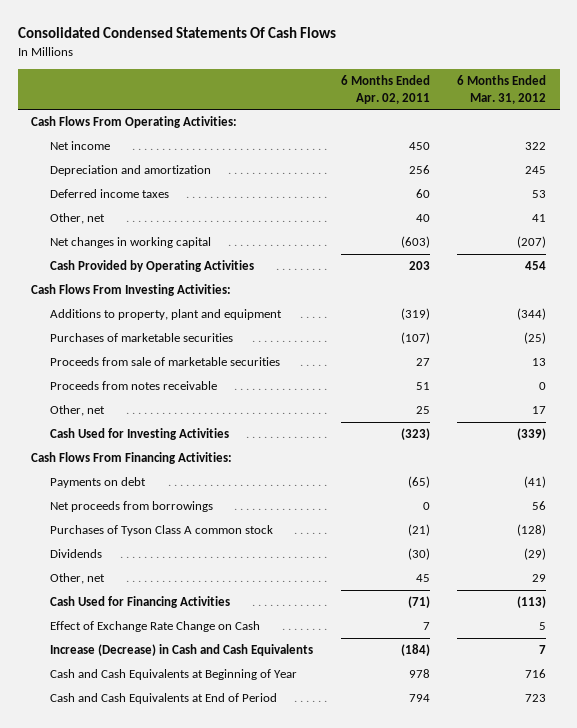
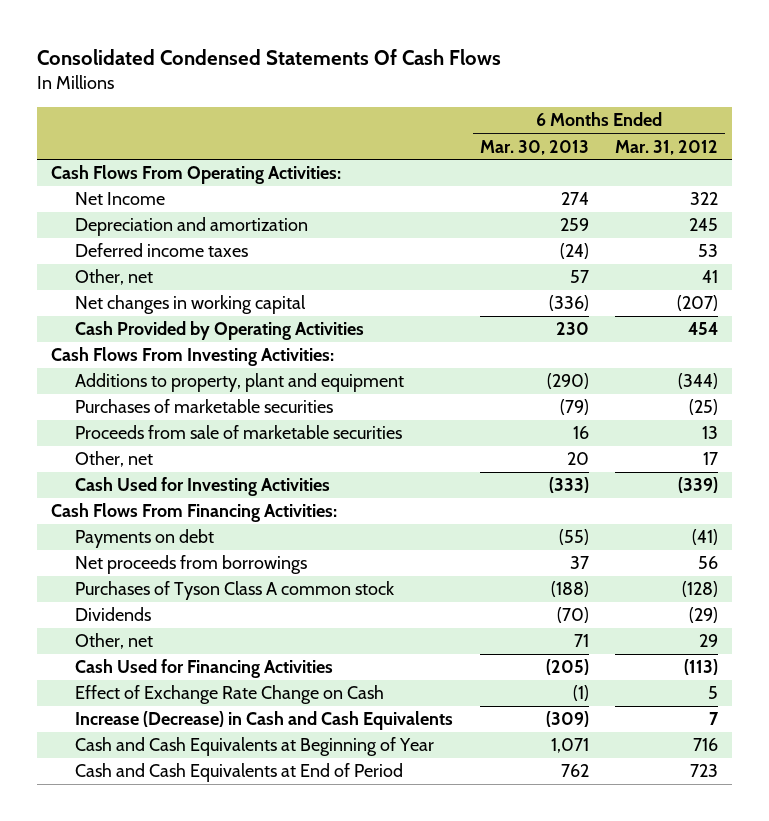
[340,75,430,104] 6 Months Ended Apr. 02, 2011 -> none
none -> [479,139,589,155] Mar. 30, 2013
[50,141,111,151] Net income -> [75,192,166,206] Net Income
[50,381,218,391] Proceeds from notes receivable -> none

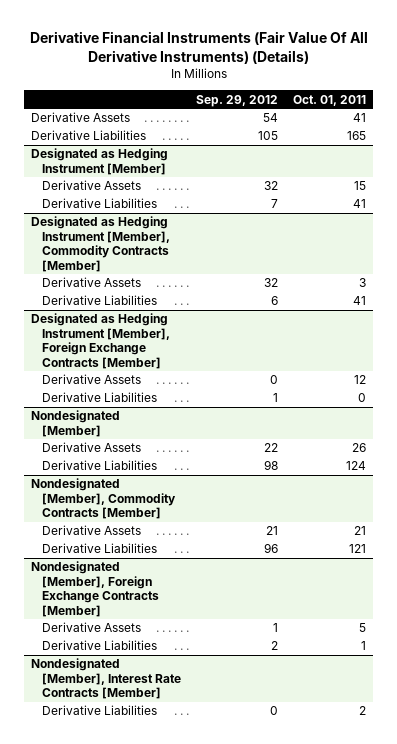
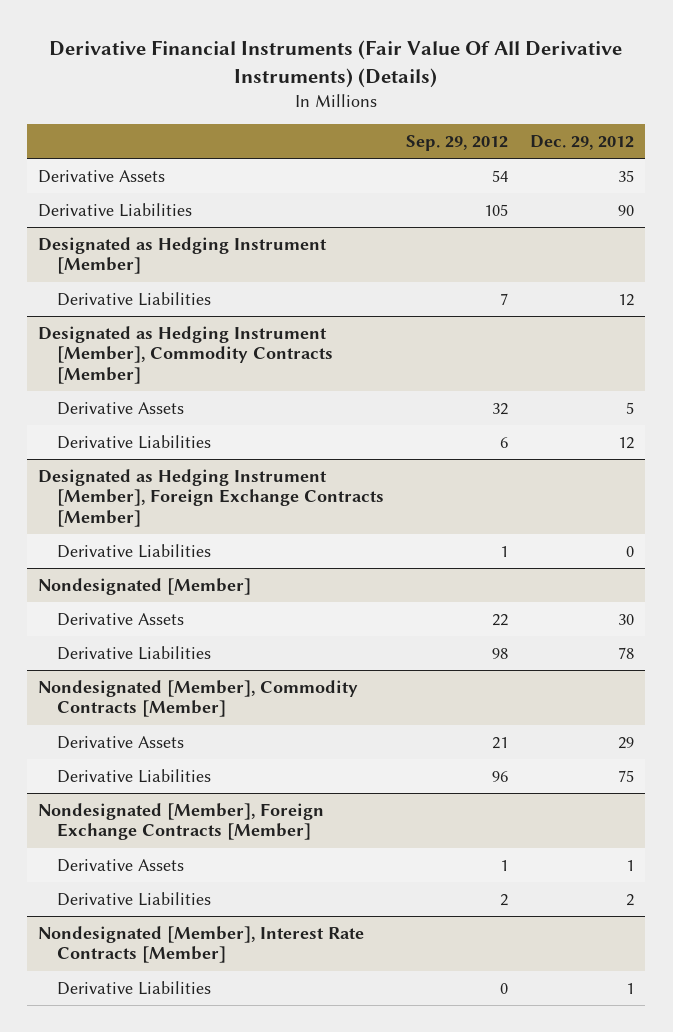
[292,94,366,106] Oct. 01, 2011 -> none
none -> [530,135,635,151] Dec. 29, 2012
[42,180,142,191] Derivative Assets -> none
[42,374,142,385] Derivative Assets -> none

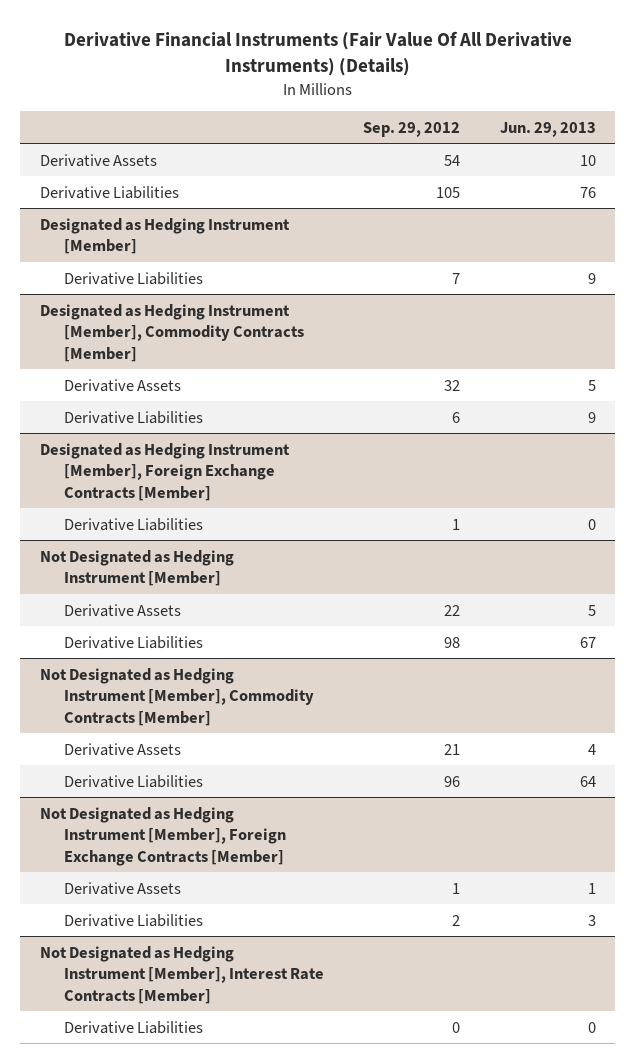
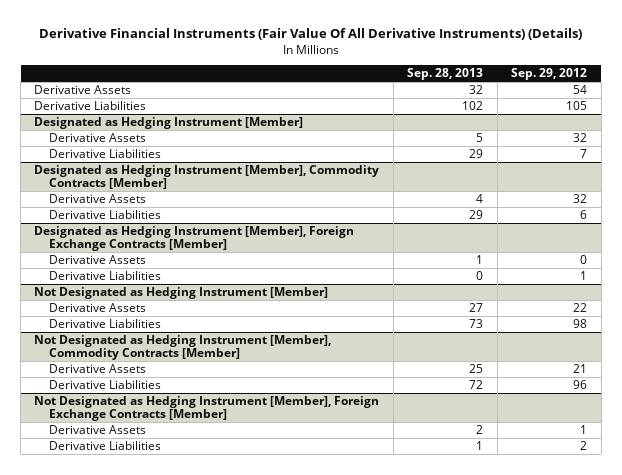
[499,121,596,137] Jun. 29, 2013 -> none
none -> [407,68,484,81] Sep. 28, 2013
none -> [48,133,146,143] Derivative Assets
none -> [48,255,146,265] Derivative Assets
[40,945,324,1004] Not Designated as Hedging Instrument [Member], Interest Rate Contracts [Member] -> none
[63,1020,203,1034] Derivative Liabilities -> none

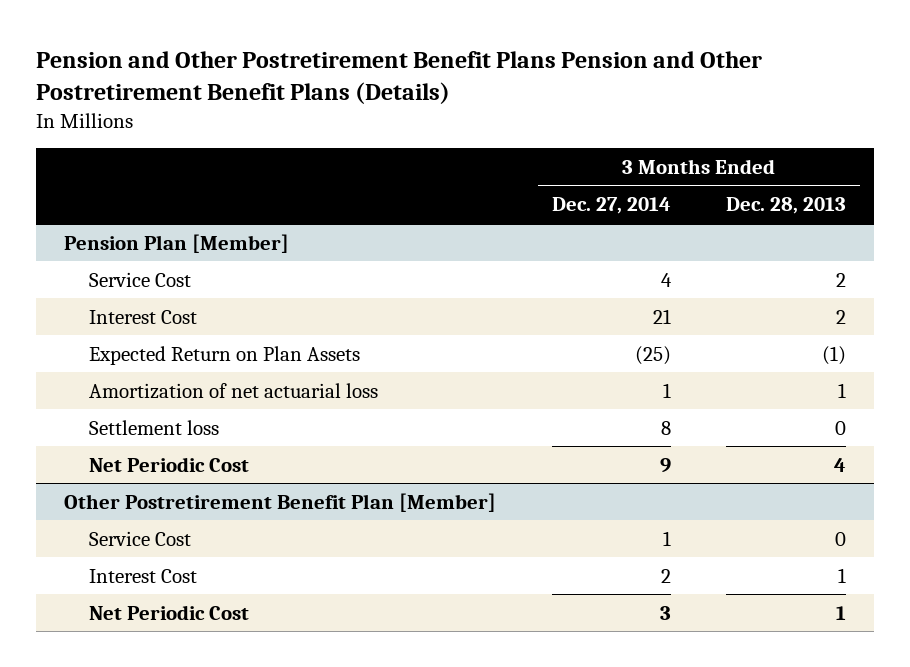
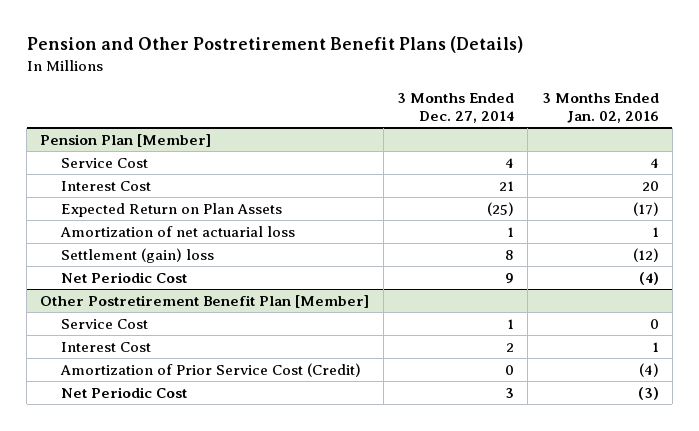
[35,50,762,104] Pension and Other Postretirement Benefit Plans Pension and Other Postretirement Benefit Plans (Details) -> [26,36,523,54] Pension and Other Postretirement Benefit Plans (Details)
[726,197,847,215] Dec. 28, 2013 -> none
none -> [541,92,659,124] 3 Months Ended Jan. 02, 2016
[89,419,220,435] Settlement loss -> [61,247,215,263] Settlement (gain) loss
none -> [60,362,362,377] Amortization of Prior Service Cost (Credit)

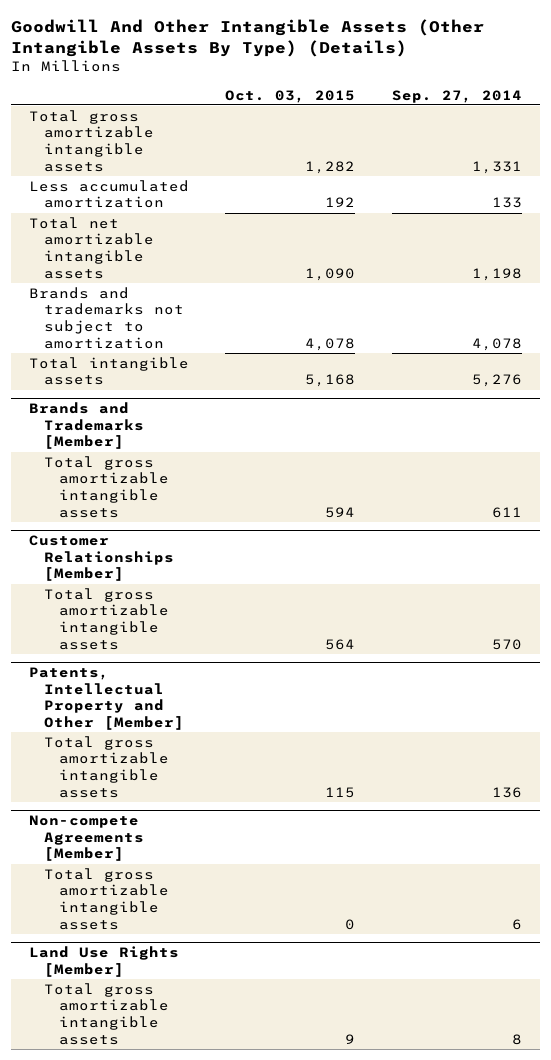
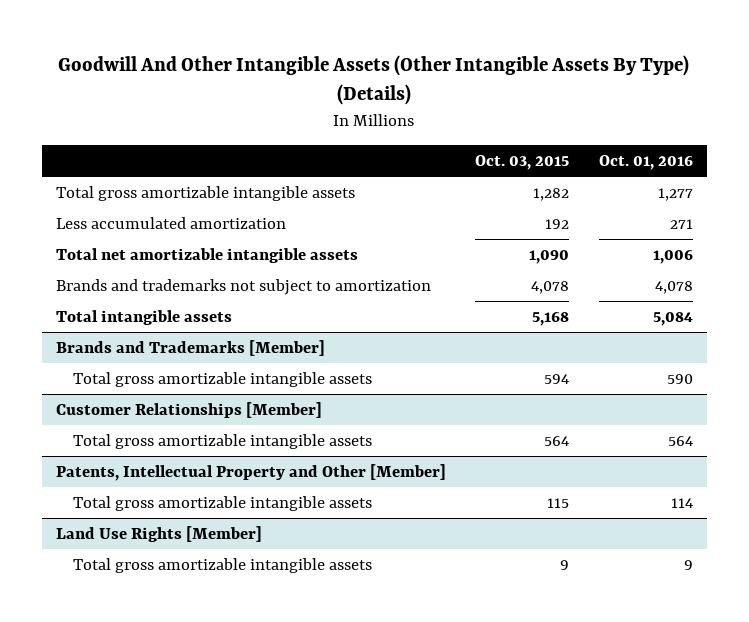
[391,89,522,103] Sep. 27, 2014 -> none
none -> [598,154,693,170] Oct. 01, 2016
[29,815,145,862] Non-compete Agreements [Member] -> none
[44,867,170,930] Total gross amortizable intangible assets -> none

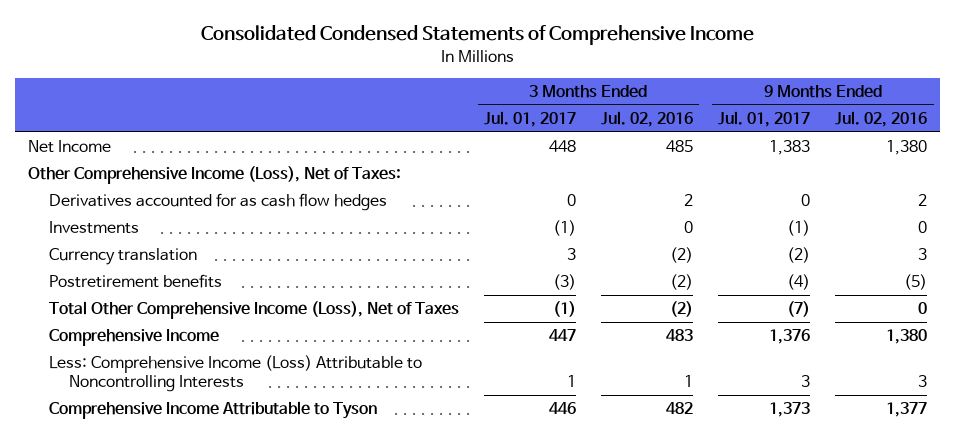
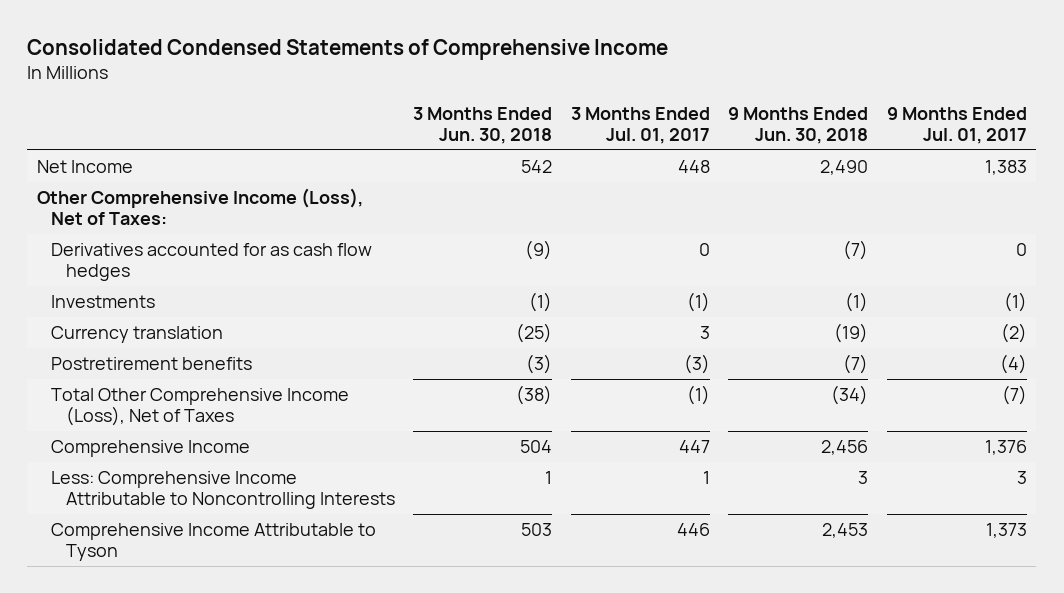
[600,111,693,128] Jul. 02, 2016 -> none
[835,111,928,128] Jul. 02, 2016 -> none
none -> [413,106,553,144] 3 Months Ended Jun. 30, 2018
none -> [728,106,869,144] 9 Months Ended Jun. 30, 2018
[48,355,422,393] Less: Comprehensive Income (Loss) Attributable to Noncontrolling Interests -> [51,471,395,510] Less: Comprehensive Income Attributable to Noncontrolling Interests

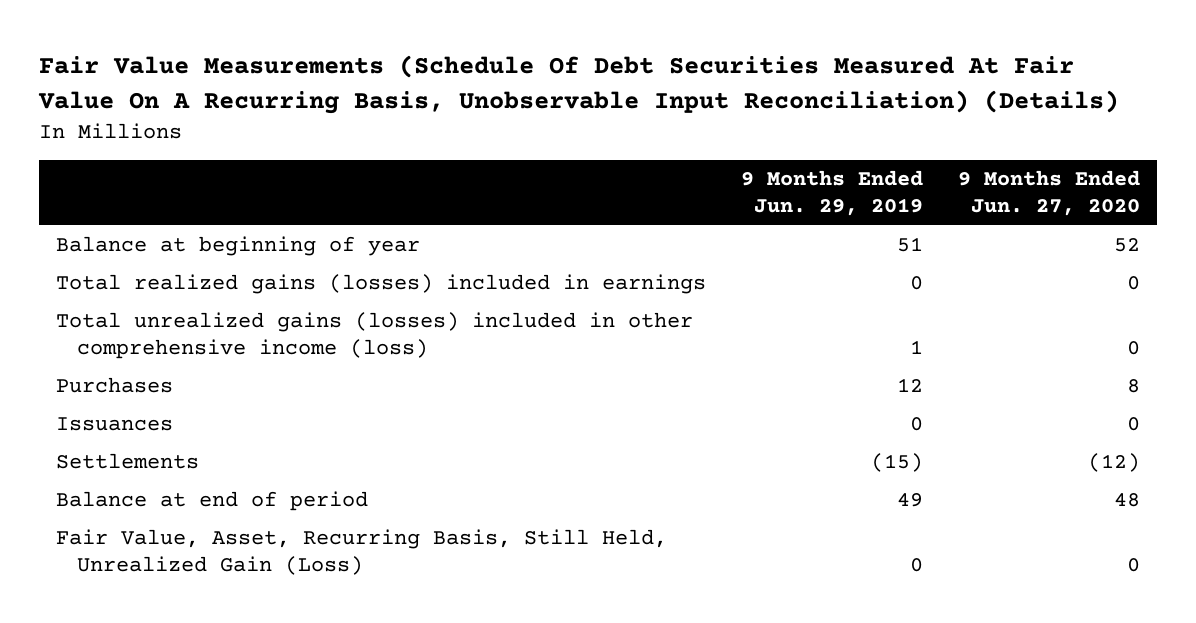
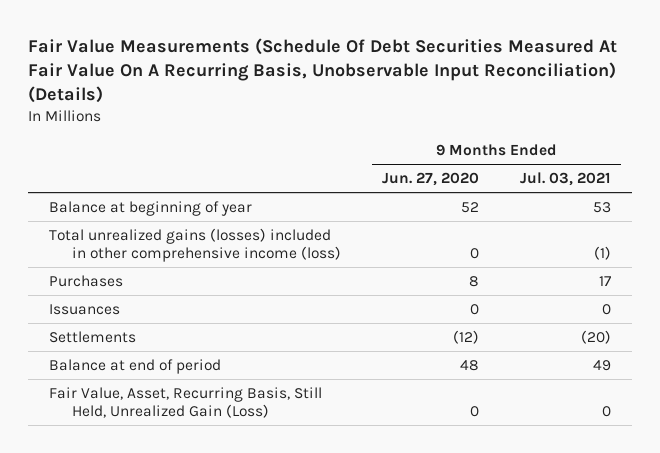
[740,170,923,217] 9 Months Ended Jun. 29, 2019 -> none
none -> [520,172,612,187] Jul. 03, 2021
[56,274,707,295] Total realized gains (losses) included in earnings -> none

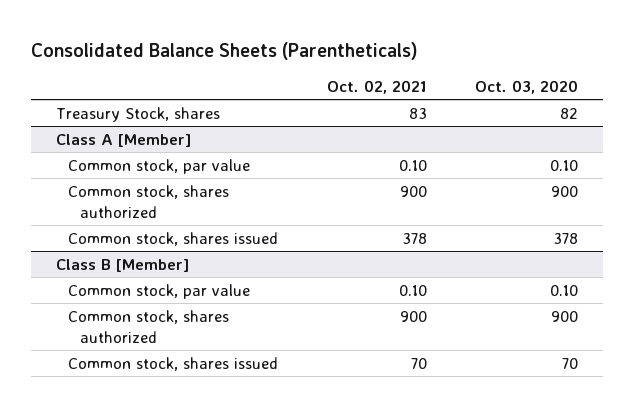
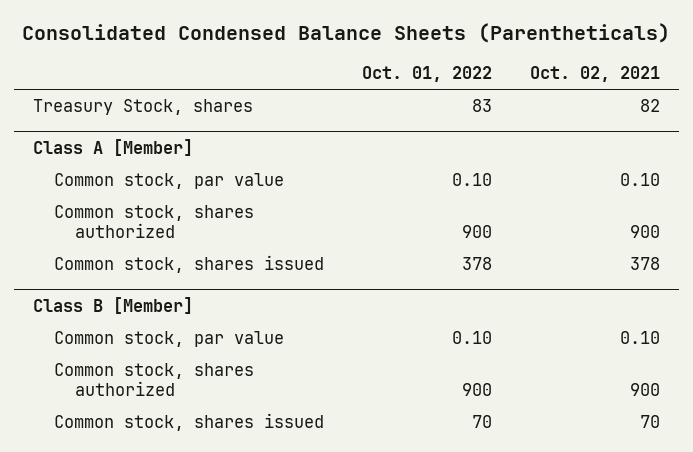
[31,41,419,60] Consolidated Balance Sheets (Parentheticals) -> [22,23,671,44] Consolidated Condensed Balance Sheets (Parentheticals)
[475,79,579,94] Oct. 03, 2020 -> none
none -> [361,66,492,83] Oct. 01, 2022
[408,107,427,119] 83 -> [639,99,660,113] 82

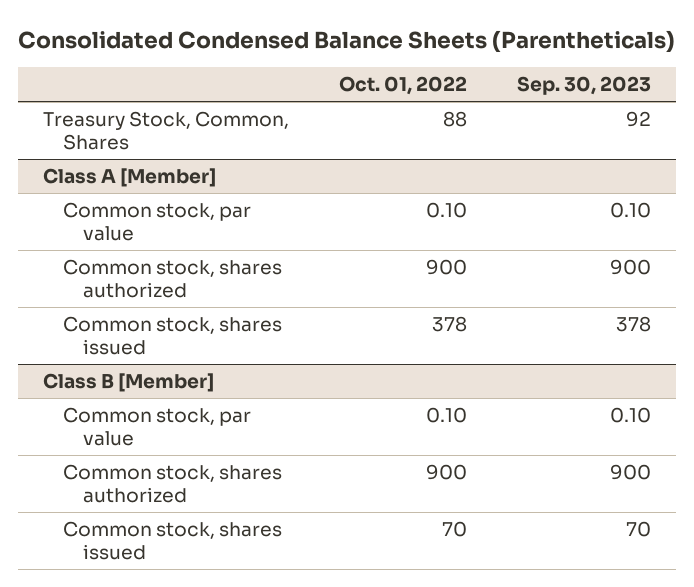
[529,66,660,83] Oct. 02, 2021 -> none
none -> [516,75,651,95] Sep. 30, 2023
[33,99,254,116] Treasury Stock, shares -> [43,111,290,150] Treasury Stock, Common, Shares
[471,99,492,113] 83 -> [443,111,468,128] 88

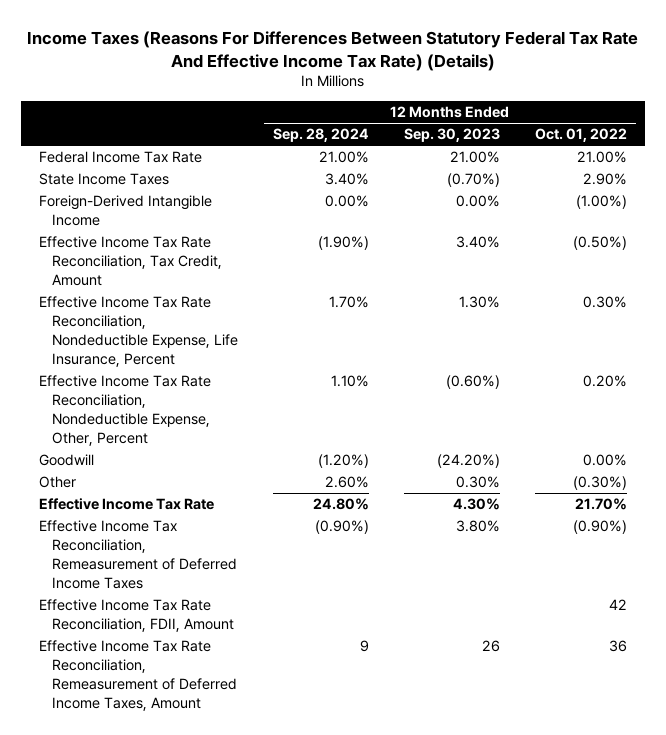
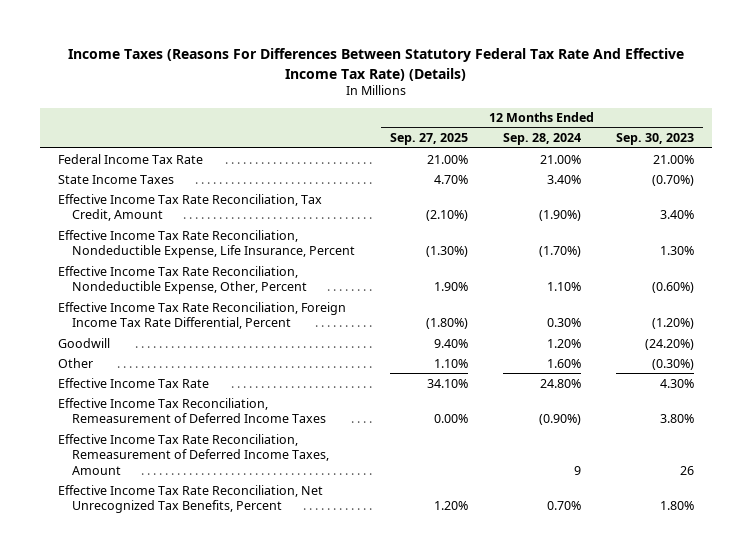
[535,128,628,143] Oct. 01, 2022 -> none
none -> [389,133,468,146] Sep. 27, 2025
[39,195,213,227] Foreign-Derived Intangible Income -> none
[328,296,369,309] 1.70% -> [539,246,582,258] (1.70%)
none -> [57,301,346,330] Effective Income Tax Rate Reconciliation, Foreign Income Tax Rate Differential, Percent
[317,454,369,469] (1.20%) -> [547,338,582,348] 1.20%
[324,476,369,489] 2.60% -> [547,358,582,368] 1.60%
[456,476,501,489] 0.30% -> [652,358,695,370] (0.30%)
[39,599,234,633] Effective Income Tax Rate Reconciliation, FDII, Amount -> none
none -> [57,484,323,514] Effective Income Tax Rate Reconciliation, Net Unrecognized Tax Benefits, Percent

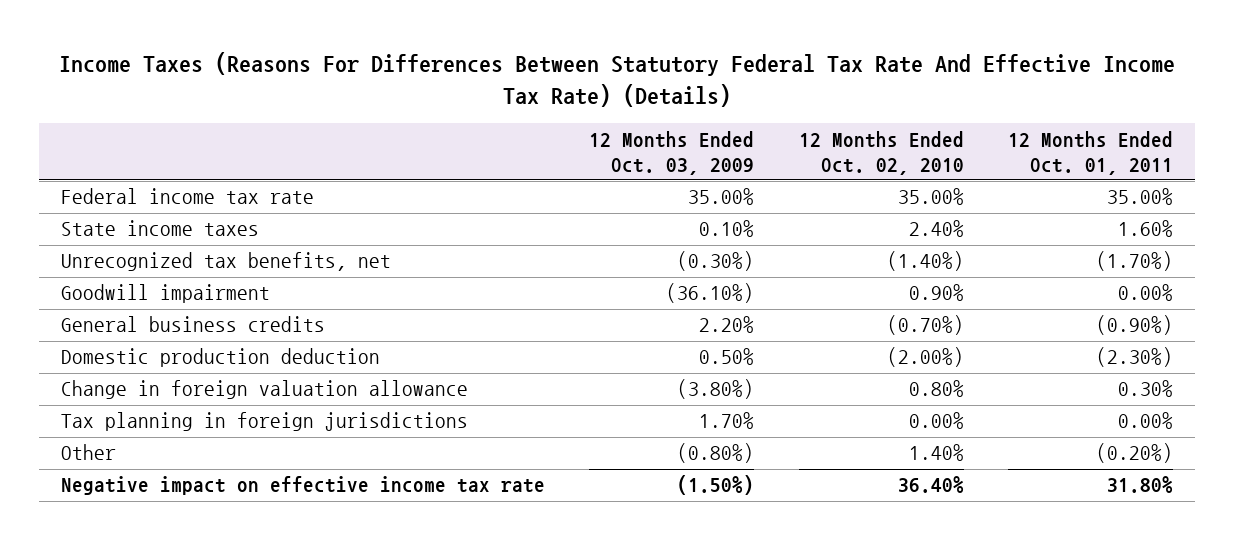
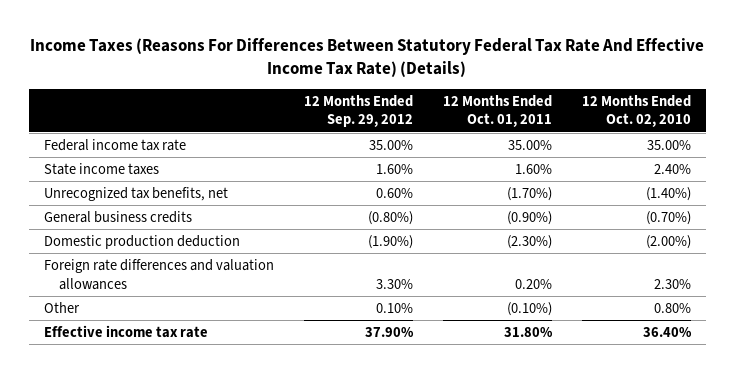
[589,130,755,175] 12 Months Ended Oct. 03, 2009 -> none
none -> [303,94,413,128] 12 Months Ended Sep. 29, 2012
[60,284,270,304] Goodwill impairment -> none
[60,380,468,400] Change in foreign valuation allowance -> none
[60,412,468,432] Tax planning in foreign jurisdictions -> none
none -> [43,258,274,290] Foreign rate differences and valuation allowances
[908,444,964,462] 1.40% -> [654,302,692,313] 0.80%
[1096,443,1174,464] (0.20%) -> [506,301,552,316] (0.10%)
[60,476,545,496] Negative impact on effective income tax rate -> [43,324,208,338] Effective income tax rate

